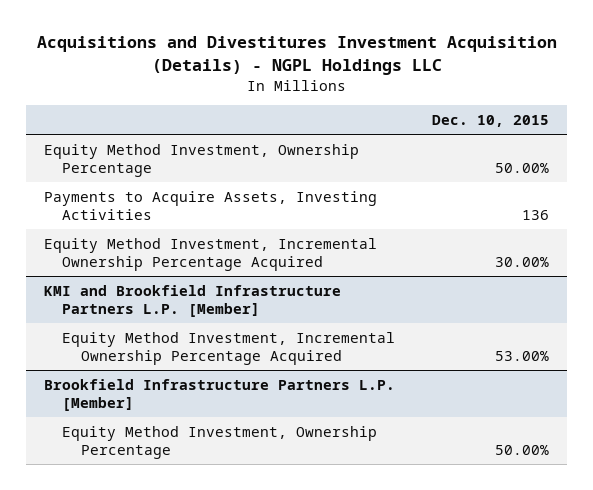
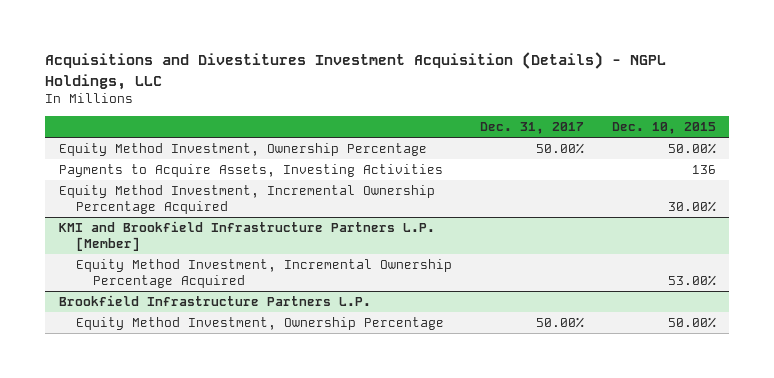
[36,36,557,76] Acquisitions and Divestitures Investment Acquisition (Details) - NGPL Holdings LLC -> [44,52,666,90] Acquisitions and Divestitures Investment Acquisition (Details) - NGPL Holdings, LLC
none -> [479,122,584,135] Dec. 31, 2017
[44,378,396,412] Brookfield Infrastructure Partners L.P. [Member] -> [58,295,371,307] Brookfield Infrastructure Partners L.P.

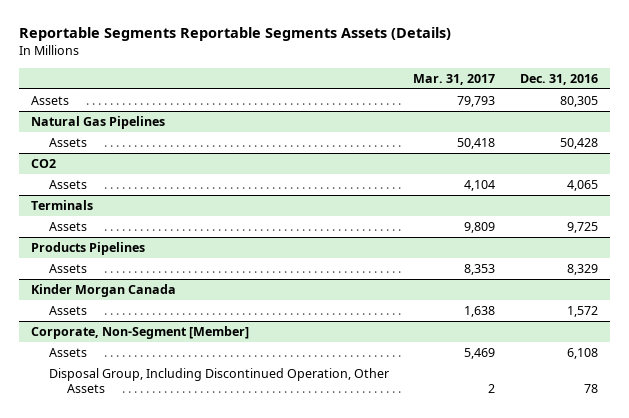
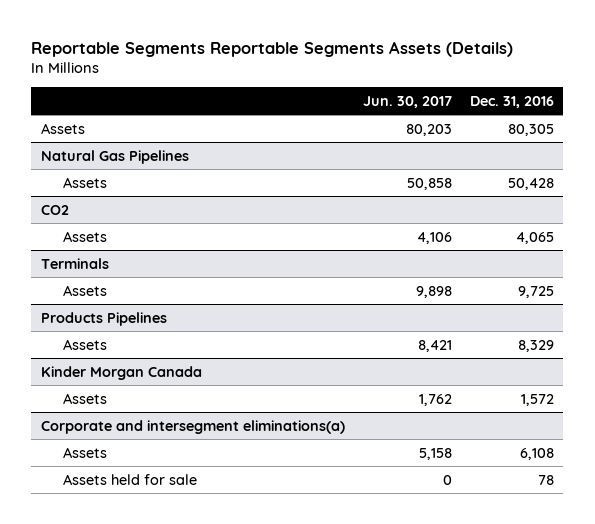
[413,73,496,85] Mar. 31, 2017 -> none
none -> [362,95,452,108] Jun. 30, 2017
[31,325,250,339] Corporate, Non-Segment [Member] -> [40,419,345,434] Corporate and intersegment eliminations(a)
[49,367,390,394] Disposal Group, Including Discontinued Operation, Other Assets -> [63,473,198,485] Assets held for sale

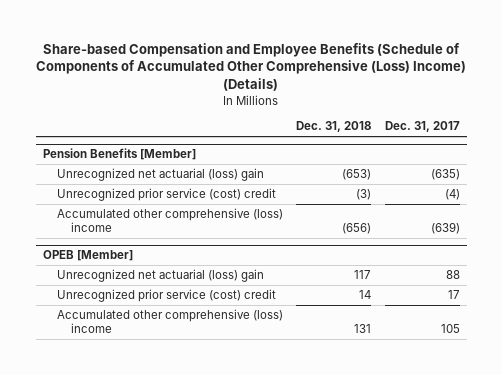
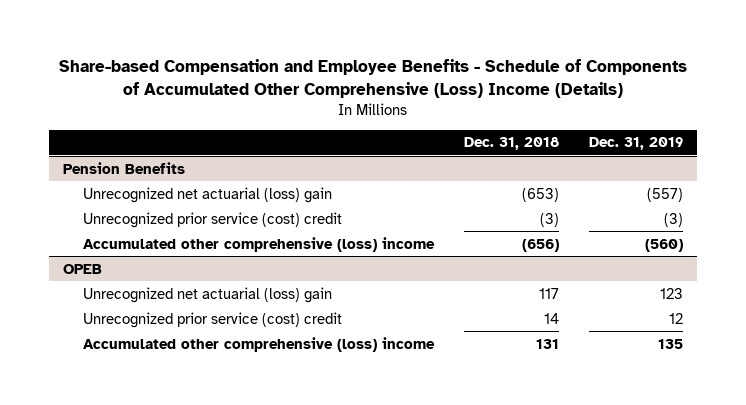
[36,42,467,92] Share-based Compensation and Employee Benefits (Schedule of Components of Accumulated Other Comprehensive (Loss) Income) (Details) -> [59,58,688,98] Share-based Compensation and Employee Benefits - Schedule of Components of Accumulated Other Comprehensive (Loss) Income (Details)
[384,121,460,133] Dec. 31, 2017 -> none
none -> [588,137,683,151] Dec. 31, 2019
[42,148,196,161] Pension Benefits [Member] -> [63,161,186,174] Pension Benefits
[42,250,133,262] OPEB [Member] -> [63,263,103,274] OPEB

